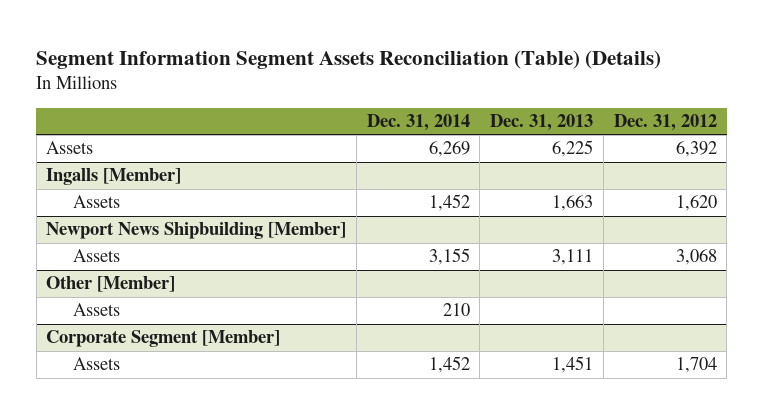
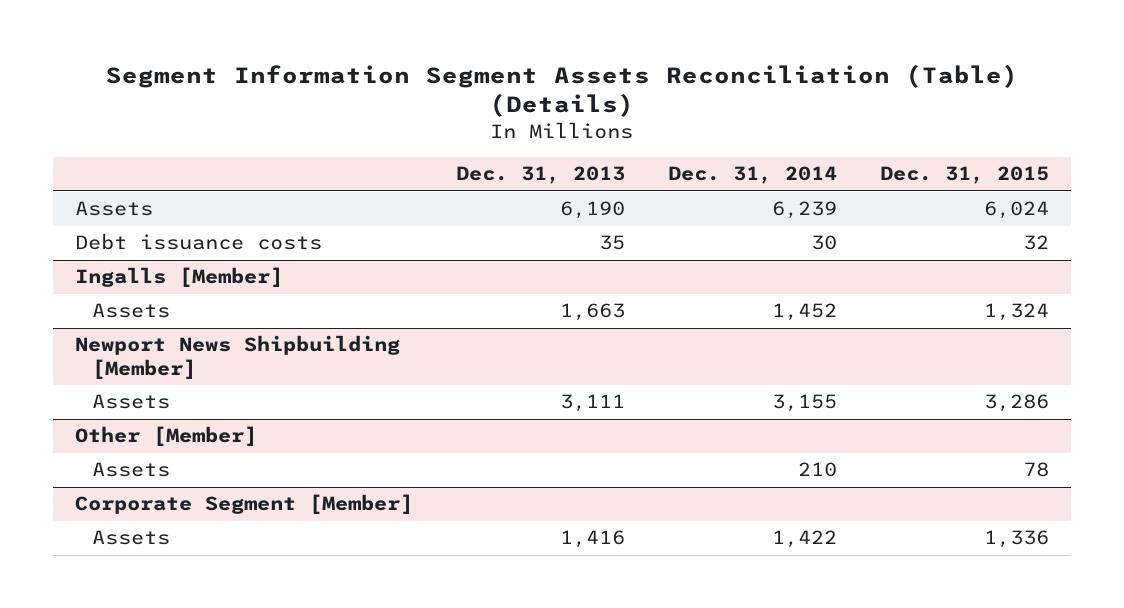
[613,114,717,132] Dec. 31, 2012 -> none
none -> [880,166,1050,185] Dec. 31, 2015
[428,141,470,158] 6,269 -> [772,201,838,220] 6,239
[552,140,594,158] 6,225 -> [560,201,626,220] 6,190
none -> [74,233,322,251] Debt issuance costs
[428,356,470,374] 1,452 -> [772,530,838,549] 1,422
[552,356,594,374] 1,451 -> [560,530,626,549] 1,416

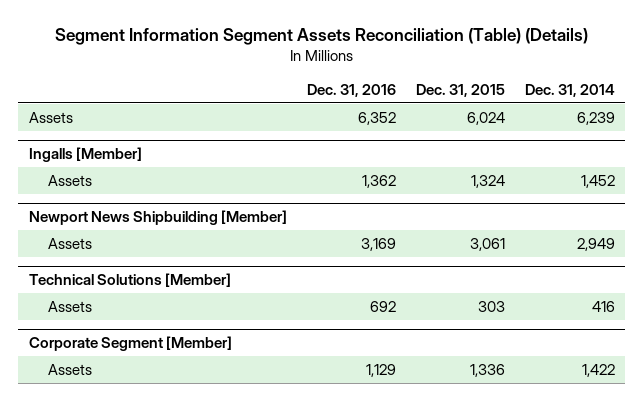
[456,166,626,185] Dec. 31, 2013 -> none
none -> [306,83,396,97] Dec. 31, 2016
[74,233,322,251] Debt issuance costs -> none
[74,426,257,447] Other [Member] -> none
[772,394,838,413] 3,155 -> [576,237,615,251] 2,949
[984,394,1050,413] 3,286 -> [469,237,505,251] 3,061
none -> [28,272,231,287] Technical Solutions [Member]
[798,462,838,478] 210 -> [591,300,615,312] 416
[1023,462,1050,478] 78 -> [477,300,505,312] 303

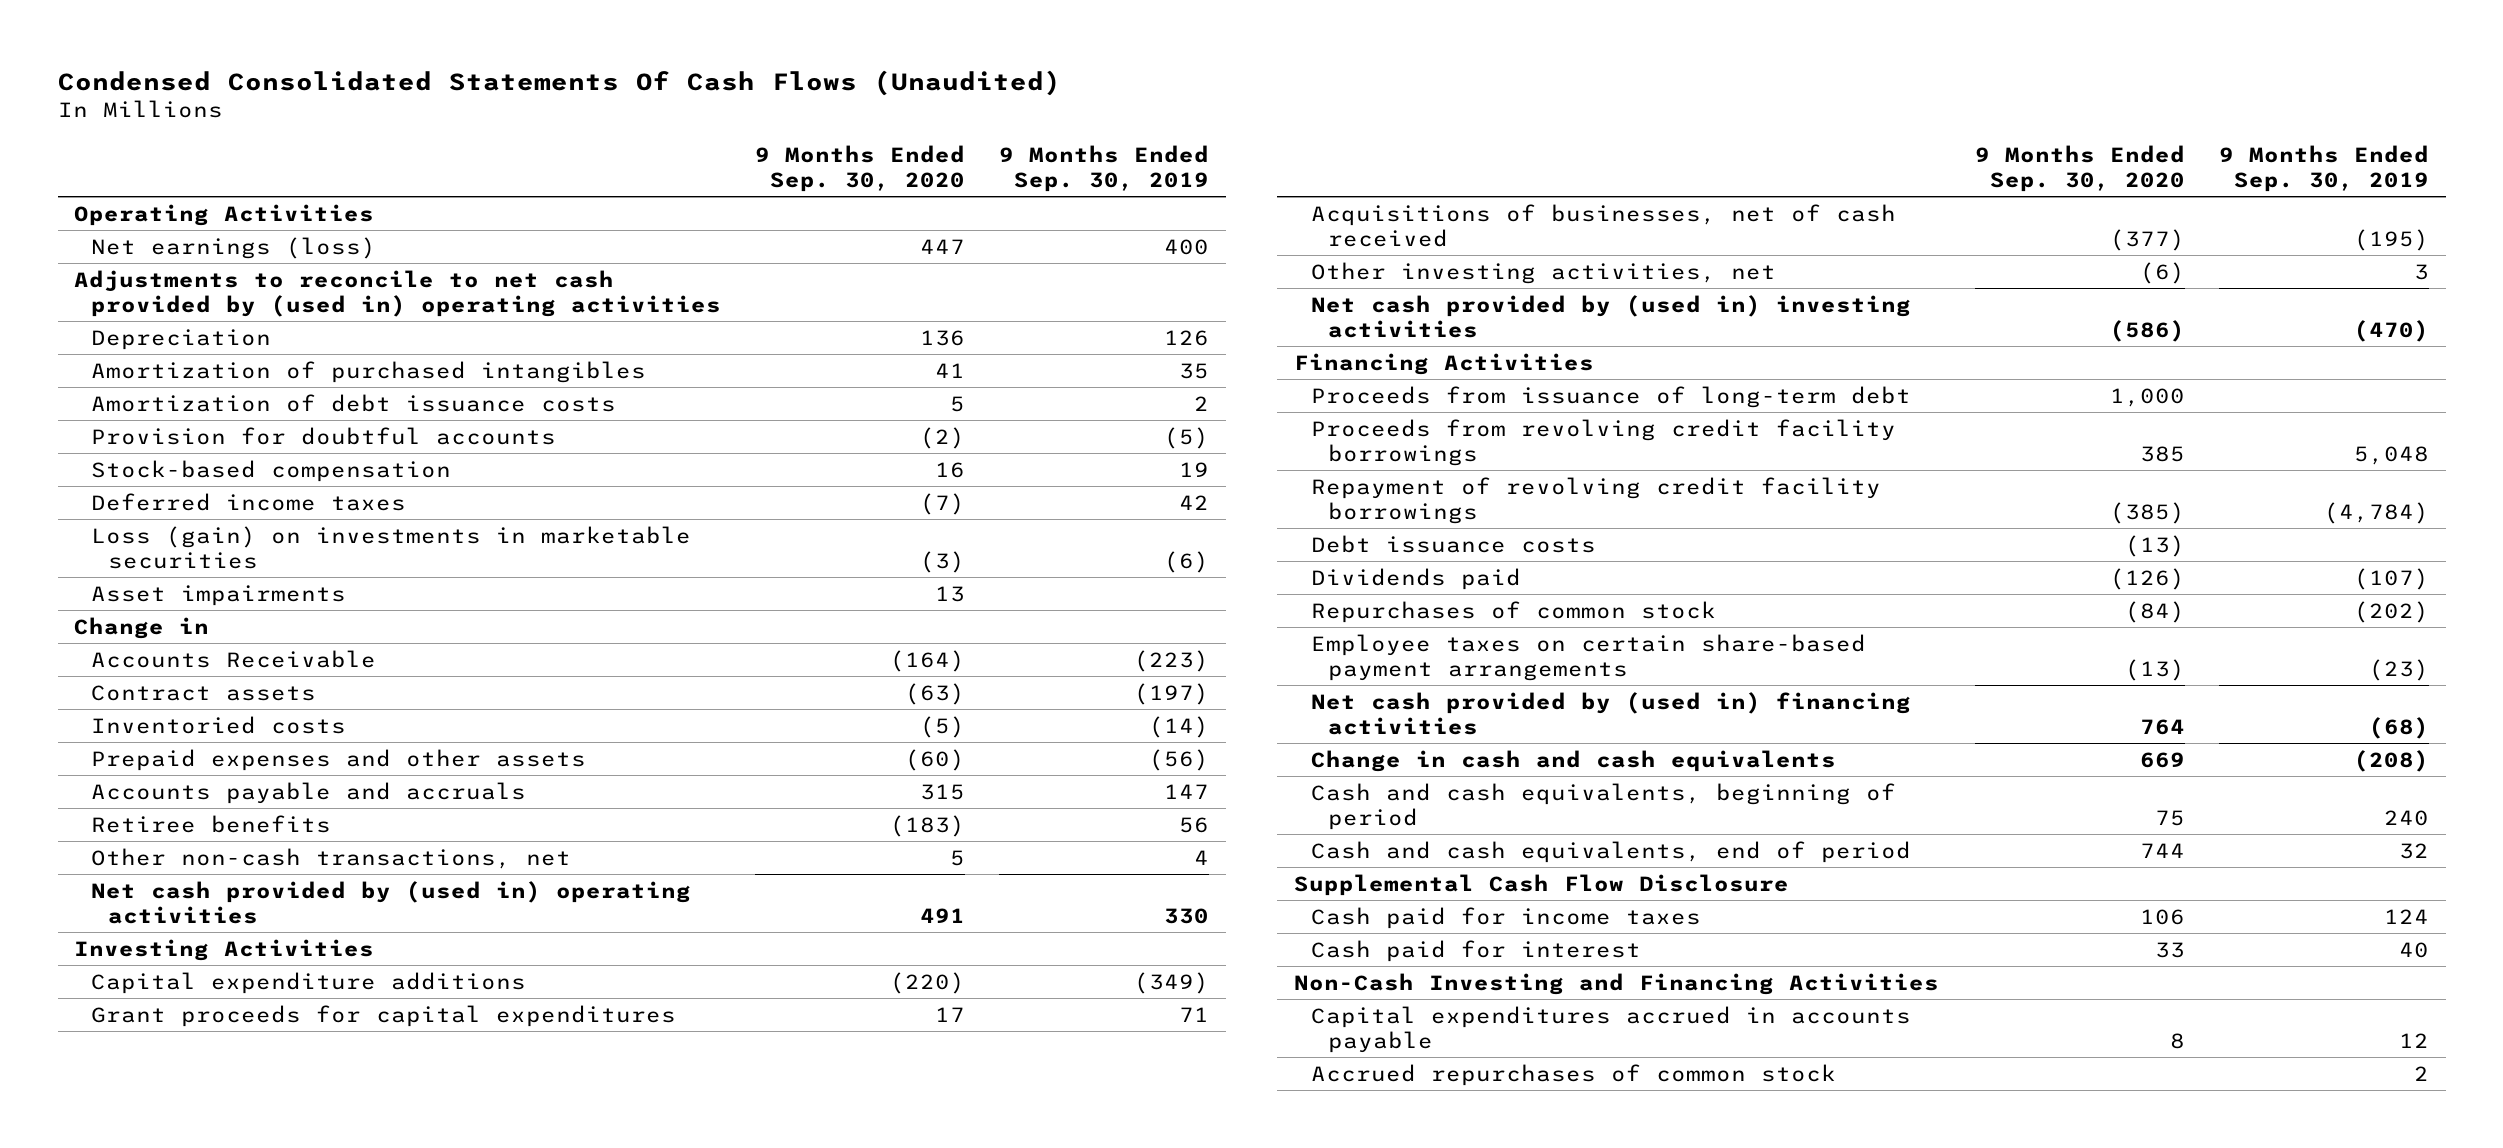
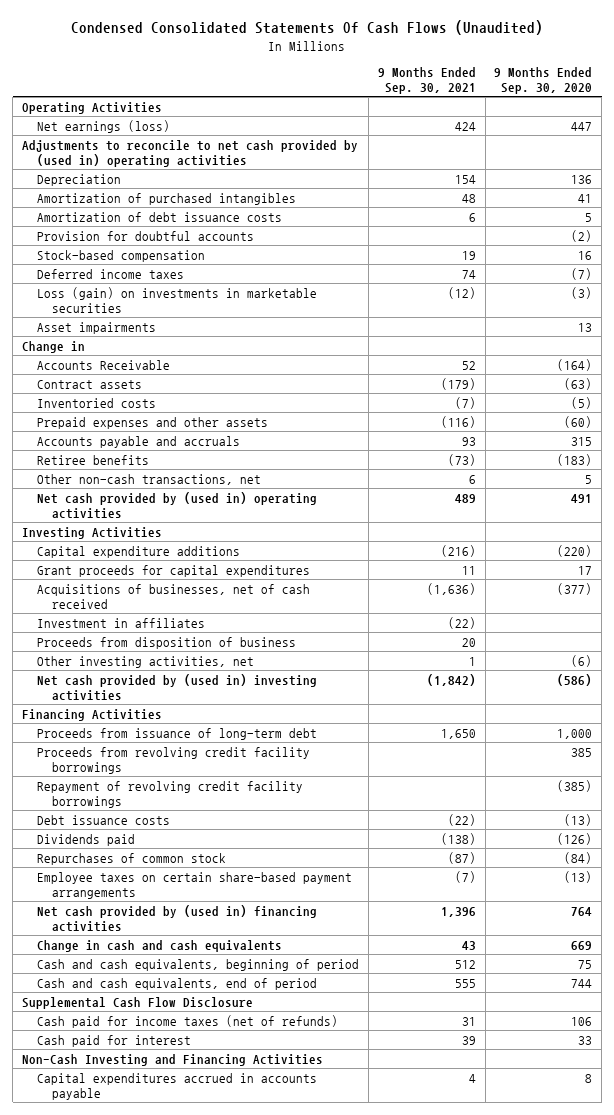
[998,144,1209,192] 9 Months Ended Sep. 30, 2019 -> none
none -> [377,67,476,95] 9 Months Ended Sep. 30, 2021
none -> [36,617,205,628] Investment in affiliates
none -> [36,636,296,649] Proceeds from disposition of business
[1311,906,1702,929] Cash paid for income taxes -> [36,1014,338,1028] Cash paid for income taxes (net of refunds)
[1311,1063,1837,1086] Accrued repurchases of common stock -> none

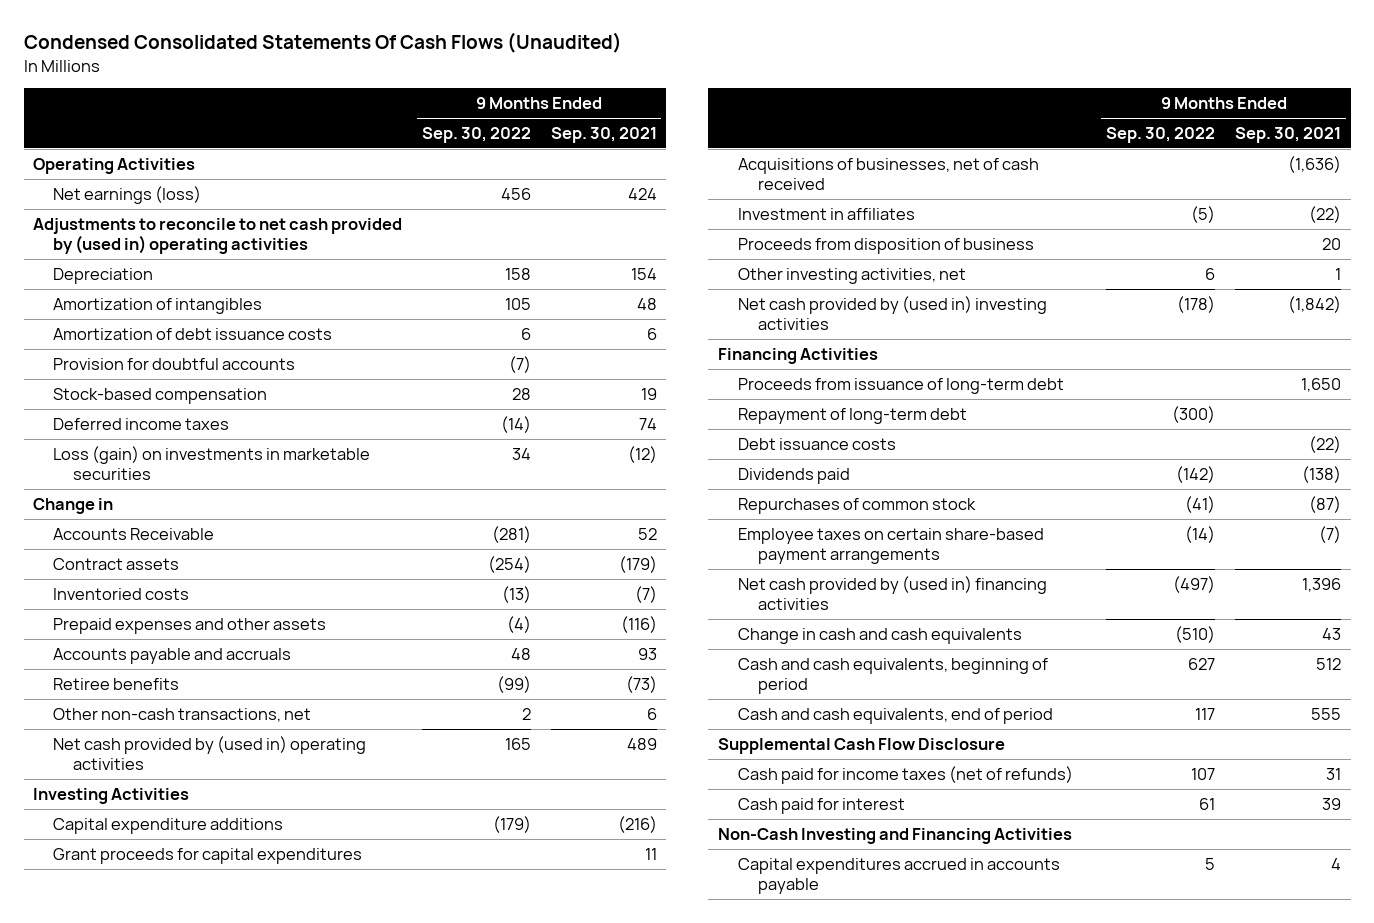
[494,67,593,95] 9 Months Ended Sep. 30, 2020 -> none
none -> [421,127,531,144] Sep. 30, 2022
[36,192,296,205] Amortization of purchased intangibles -> [53,297,263,314] Amortization of intangibles
[36,321,156,334] Asset impairments -> none
[36,746,310,774] Proceeds from revolving credit facility borrowings -> none
[36,780,303,808] Repayment of revolving credit facility borrowings -> none
none -> [737,407,967,424] Repayment of long-term debt

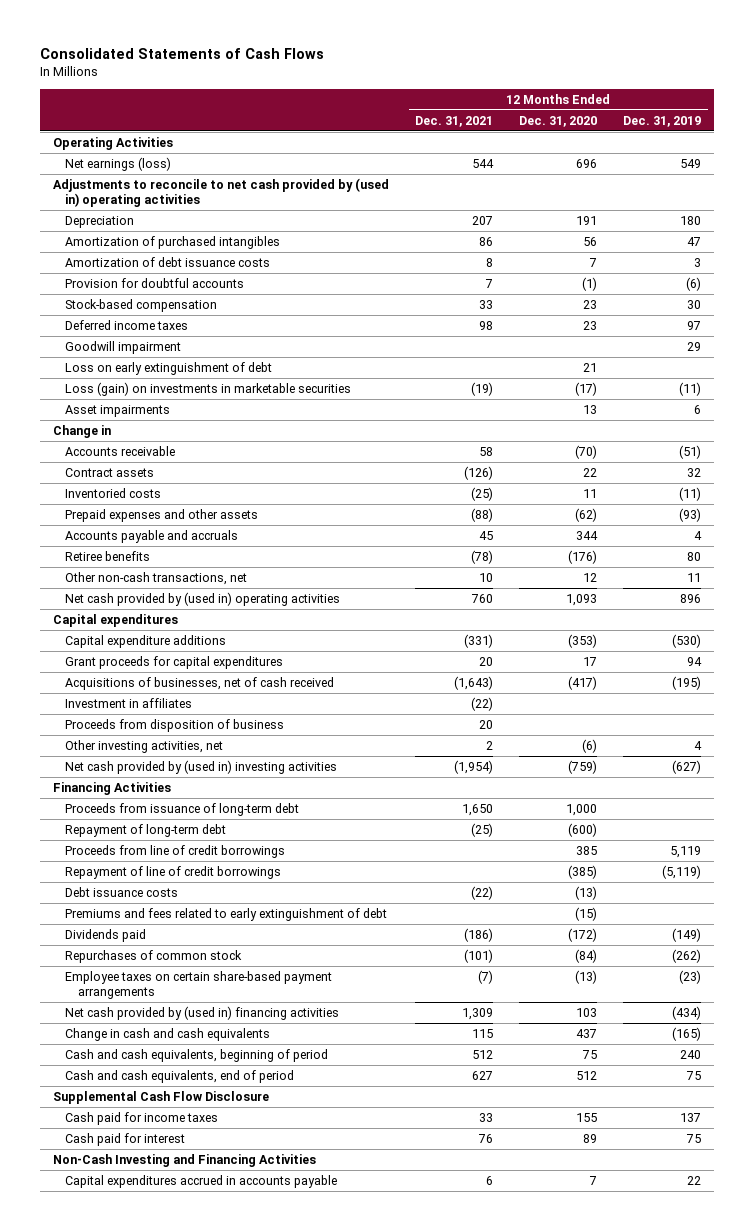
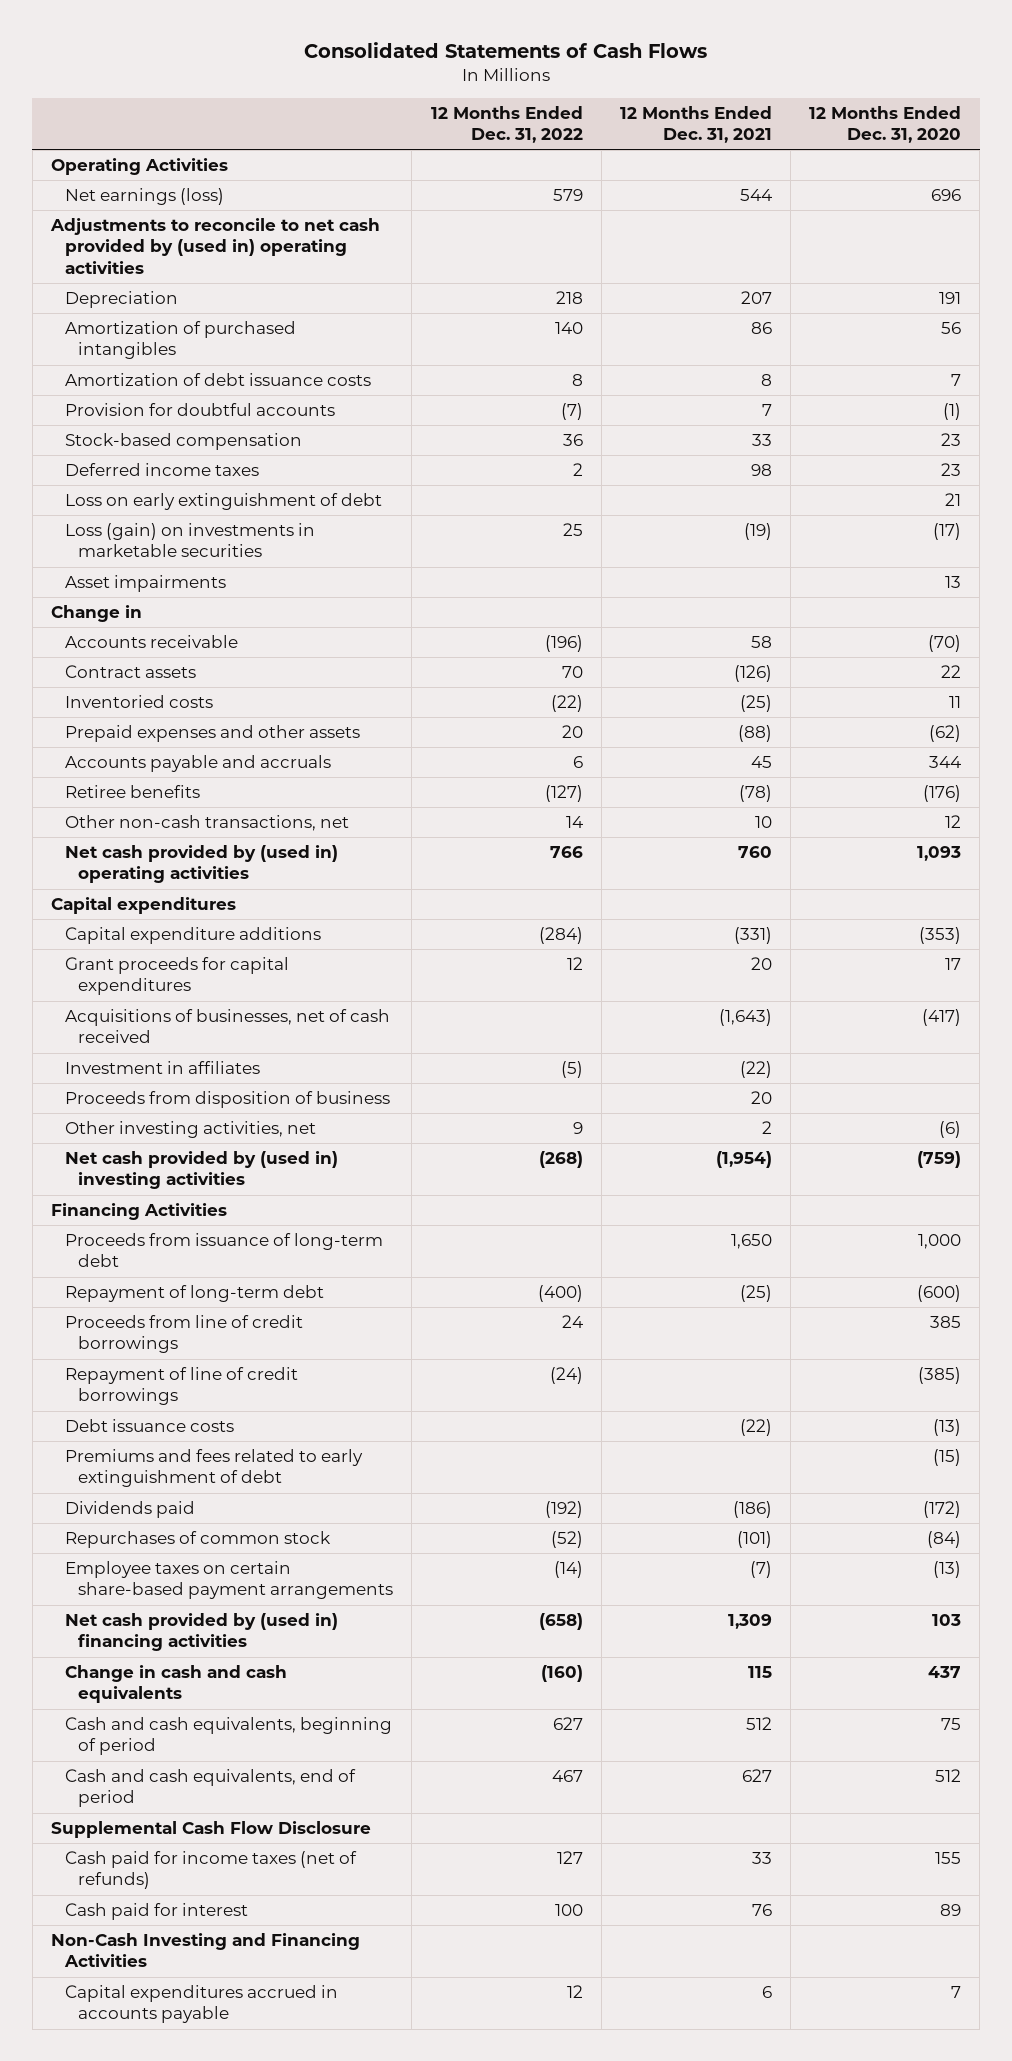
[623,115,702,127] Dec. 31, 2019 -> none
none -> [430,105,583,144] 12 Months Ended Dec. 31, 2022
[65,340,182,354] Goodwill impairment -> none
[65,1111,219,1125] Cash paid for income taxes -> [64,1850,357,1890] Cash paid for income taxes (net of refunds)

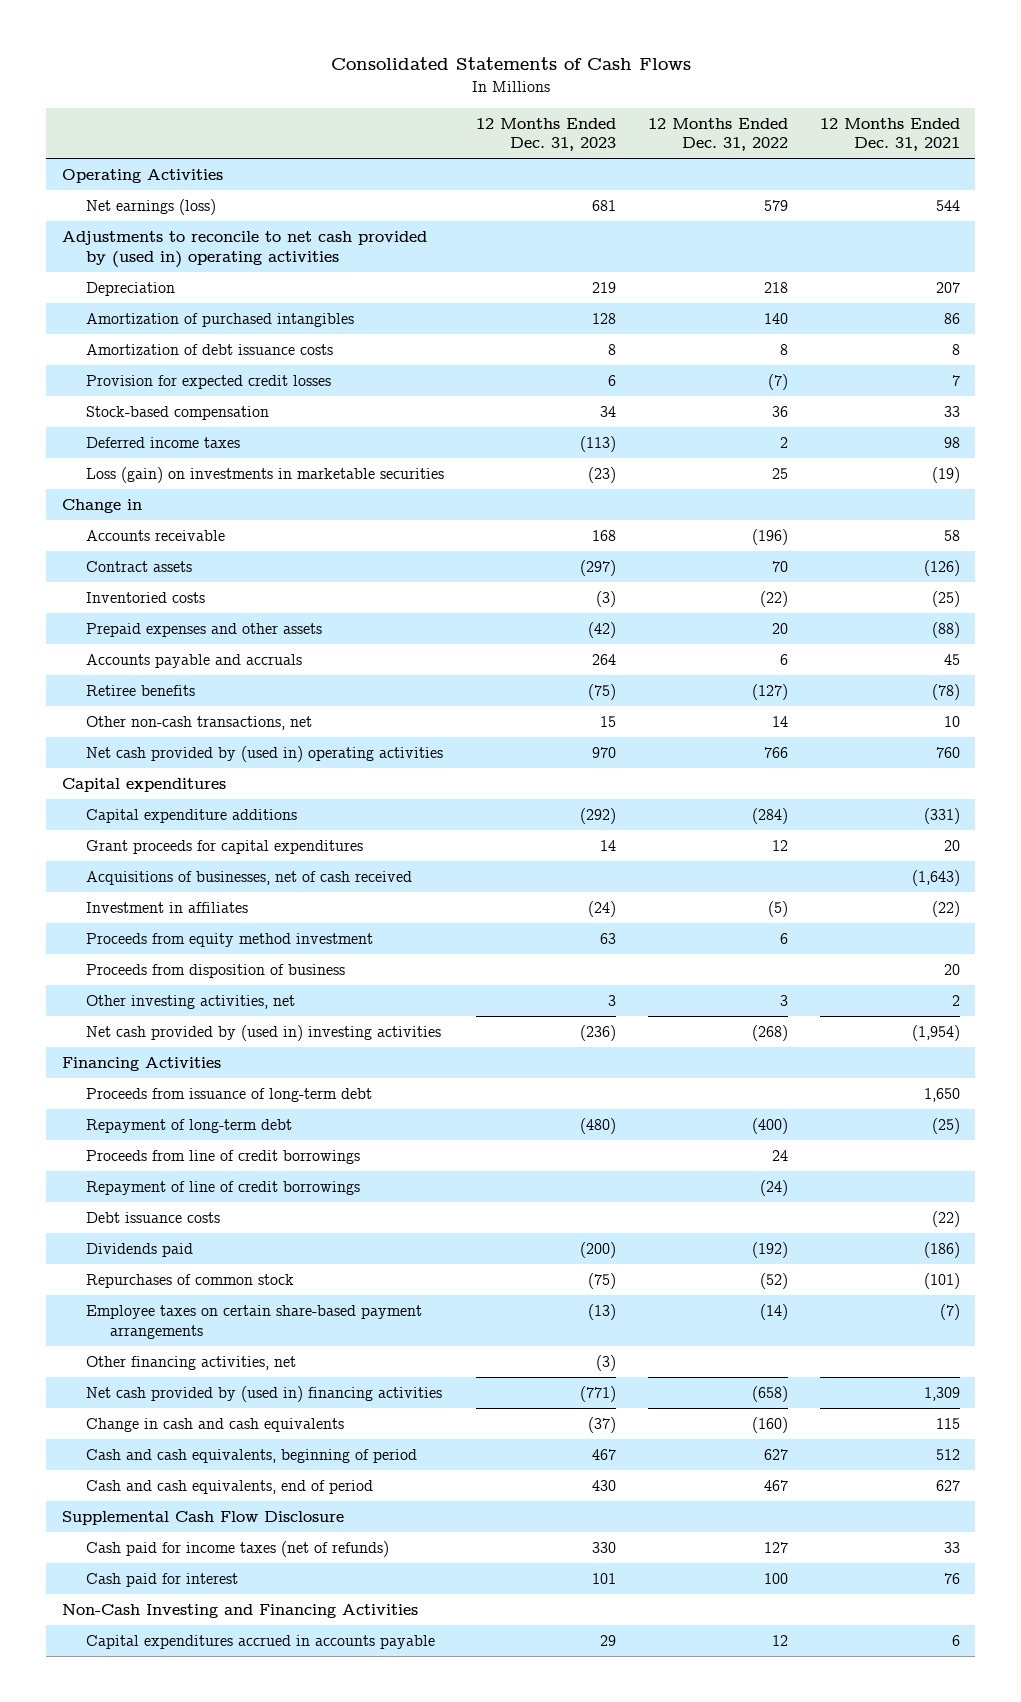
[809,105,962,144] 12 Months Ended Dec. 31, 2020 -> none
none -> [475,117,616,152] 12 Months Ended Dec. 31, 2023
[64,402,335,416] Provision for doubtful accounts -> [85,375,331,390] Provision for expected credit losses
[64,492,382,510] Loss on early extinguishment of debt -> none
[64,574,226,592] Asset impairments -> none
none -> [85,933,373,948] Proceeds from equity method investment
[572,1121,583,1134] 9 -> [779,995,788,1007] 3
[64,1448,363,1488] Premiums and fees related to early extinguishment of debt -> none
none -> [85,1356,296,1371] Other financing activities, net

